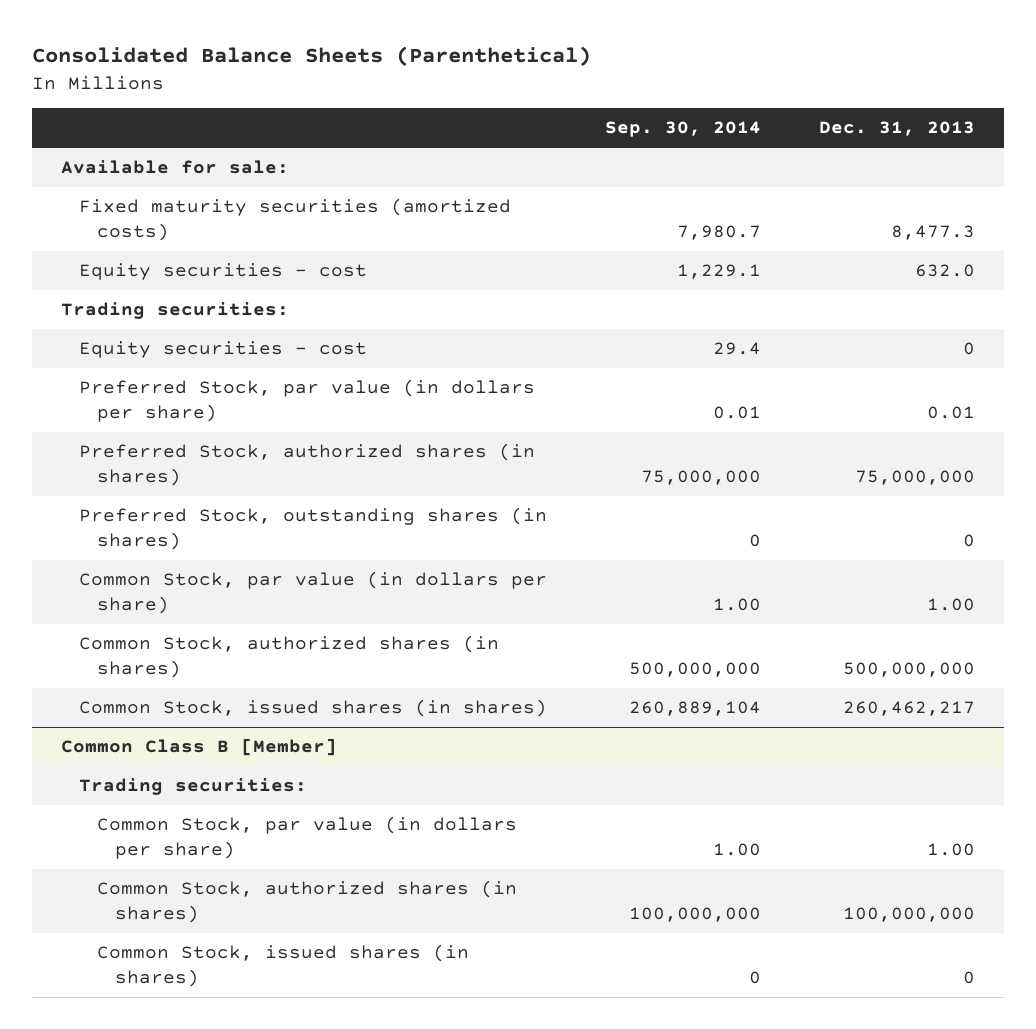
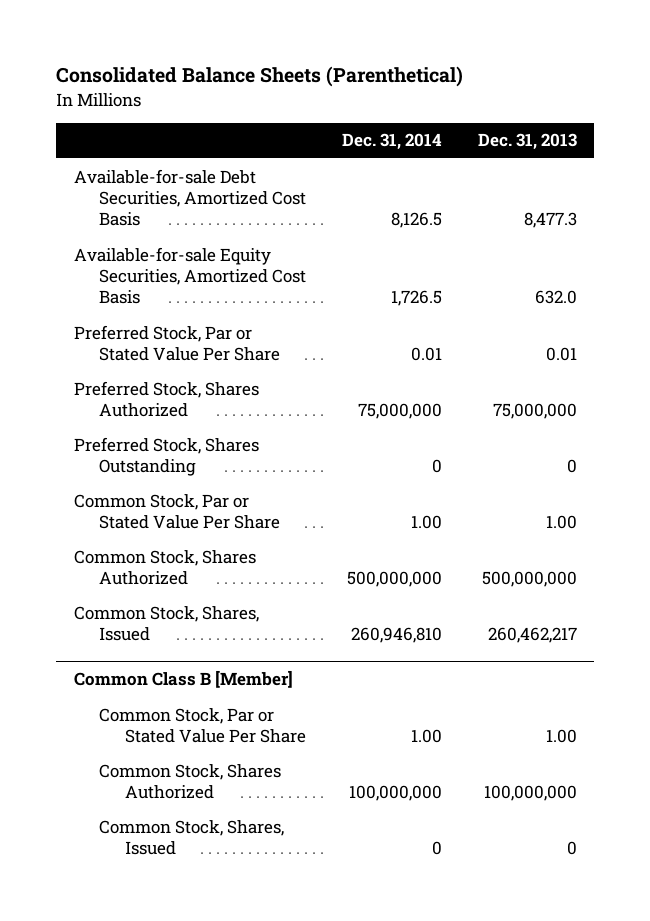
[605,121,762,138] Sep. 30, 2014 -> none
none -> [342,133,443,151] Dec. 31, 2014
[61,160,290,175] Available for sale: -> none
[61,302,290,320] Trading securities: -> none
[79,341,368,359] Equity securities - cost -> none
[79,198,512,242] Fixed maturity securities (amortized costs) -> [73,168,307,227] Available-for-sale Debt Securities, Amortized Cost Basis
[79,263,368,281] Equity securities - cost -> [73,246,307,305] Available-for-sale Equity Securities, Amortized Cost Basis
[79,379,536,423] Preferred Stock, par value (in dollars per share) -> [73,324,281,362] Preferred Stock, Par or Stated Value Per Share
[79,443,536,487] Preferred Stock, authorized shares (in shares) -> [73,380,259,418] Preferred Stock, Shares Authorized
[79,507,548,551] Preferred Stock, outstanding shares (in shares) -> [73,436,259,477] Preferred Stock, Shares Outstanding
[79,571,548,615] Common Stock, par value (in dollars per share) -> [73,493,281,530] Common Stock, Par or Stated Value Per Share
[79,635,500,679] Common Stock, authorized shares (in shares) -> [73,549,256,586] Common Stock, Shares Authorized
[79,699,548,718] Common Stock, issued shares (in shares) -> [73,605,259,642] Common Stock, Shares, Issued
[79,778,308,796] Trading securities: -> none
[97,816,518,860] Common Stock, par value (in dollars per share) -> [99,707,307,744] Common Stock, Par or Stated Value Per Share
[97,880,518,924] Common Stock, authorized shares (in shares) -> [99,763,282,800] Common Stock, Shares Authorized
[97,944,470,988] Common Stock, issued shares (in shares) -> [99,819,285,856] Common Stock, Shares, Issued

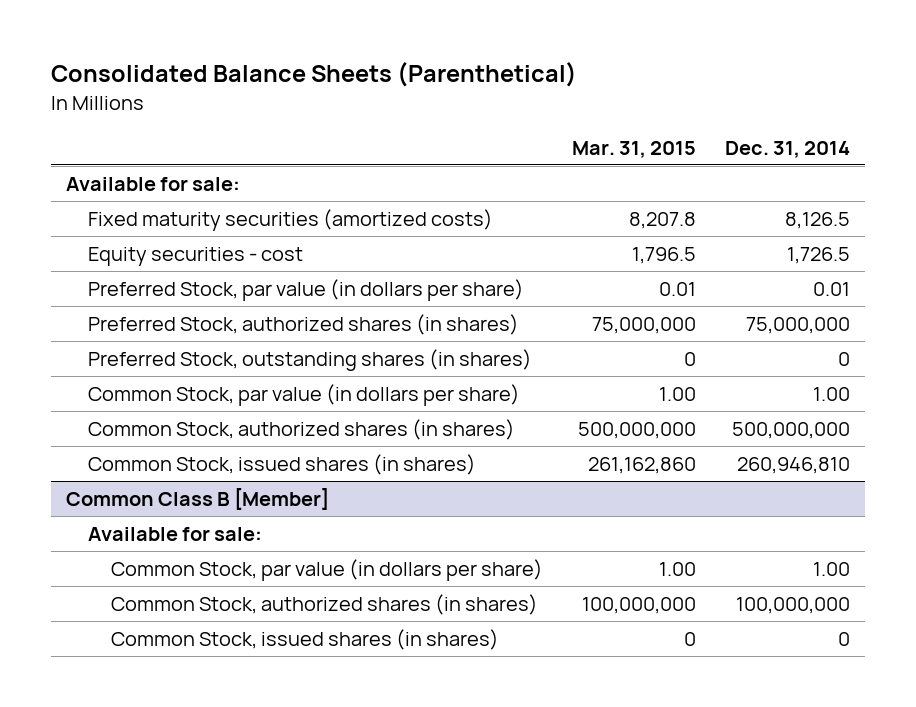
[477,133,577,151] Dec. 31, 2013 -> none
none -> [572,140,697,158] Mar. 31, 2015
none -> [65,176,240,191] Available for sale:
[73,168,307,227] Available-for-sale Debt Securities, Amortized Cost Basis -> [88,208,494,231] Fixed maturity securities (amortized costs)
[73,246,307,305] Available-for-sale Equity Securities, Amortized Cost Basis -> [88,246,304,266] Equity securities - cost
[73,324,281,362] Preferred Stock, Par or Stated Value Per Share -> [88,278,525,301] Preferred Stock, par value (in dollars per share)
[73,380,259,418] Preferred Stock, Shares Authorized -> [88,313,520,335] Preferred Stock, authorized shares (in shares)
[73,436,259,477] Preferred Stock, Shares Outstanding -> [88,348,533,371] Preferred Stock, outstanding shares (in shares)
[73,493,281,530] Common Stock, Par or Stated Value Per Share -> [88,383,521,406] Common Stock, par value (in dollars per share)
[73,549,256,586] Common Stock, Shares Authorized -> [88,418,516,440] Common Stock, authorized shares (in shares)
[73,605,259,642] Common Stock, Shares, Issued -> [88,453,477,475] Common Stock, issued shares (in shares)
none -> [88,526,263,541] Available for sale:
[99,707,307,744] Common Stock, Par or Stated Value Per Share -> [110,558,543,581] Common Stock, par value (in dollars per share)
[99,763,282,800] Common Stock, Shares Authorized -> [110,593,538,615] Common Stock, authorized shares (in shares)
[99,819,285,856] Common Stock, Shares, Issued -> [110,628,499,650] Common Stock, issued shares (in shares)

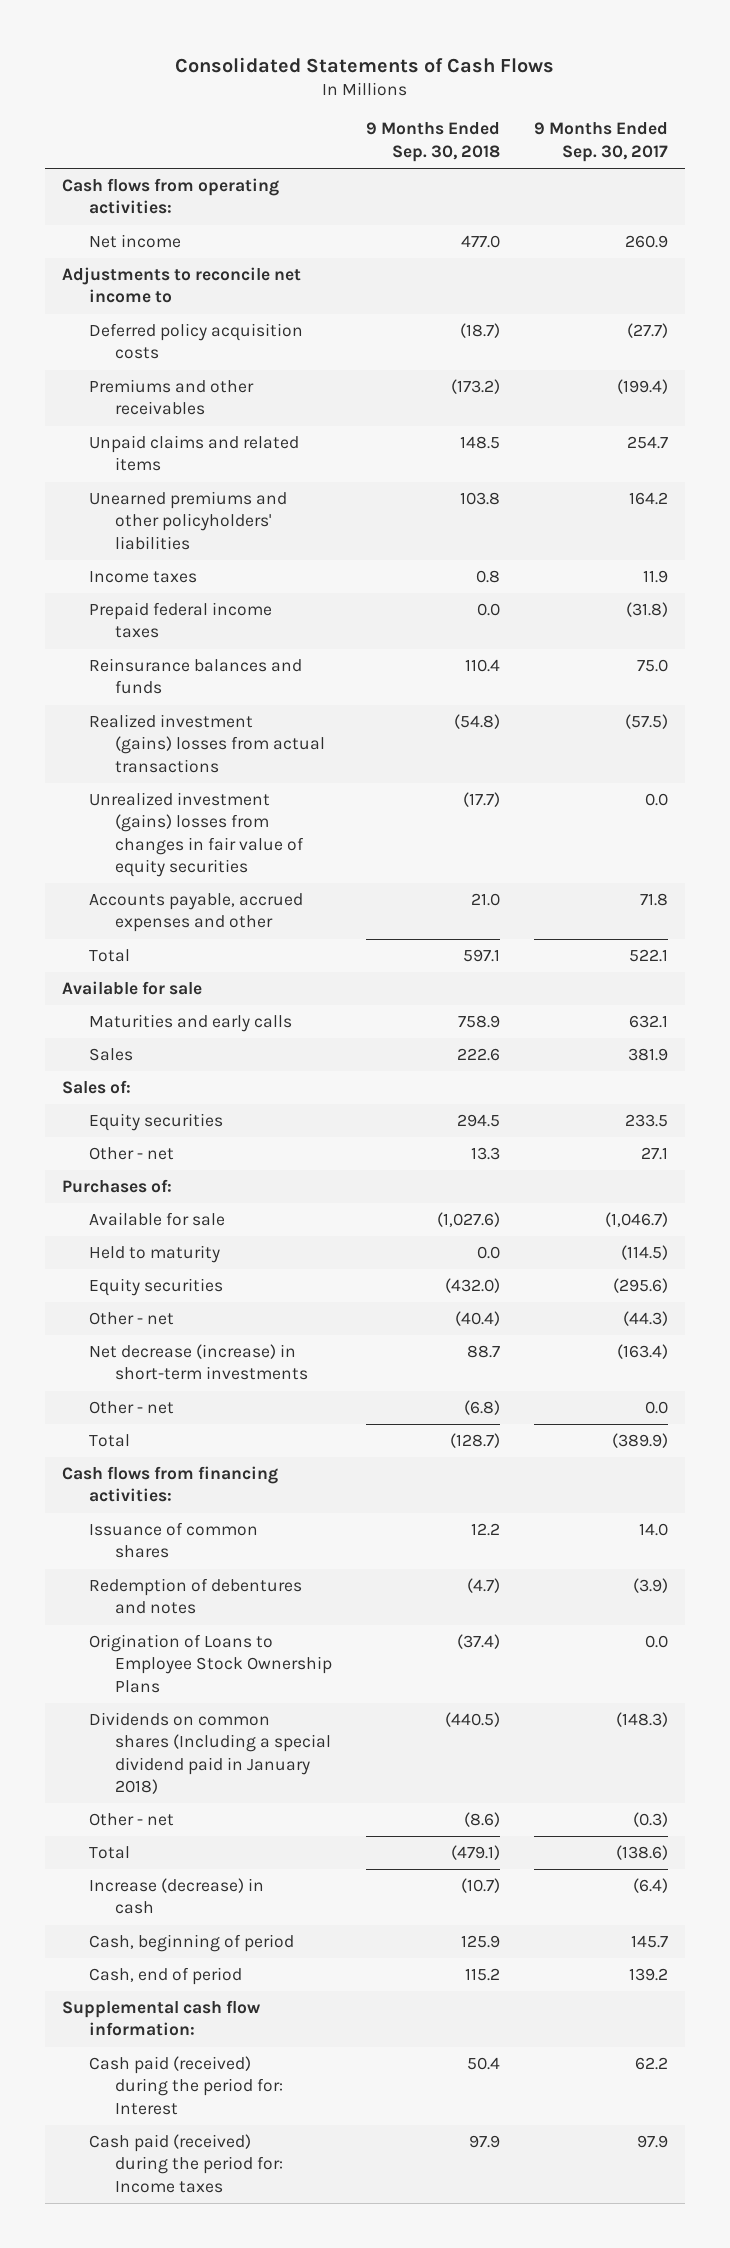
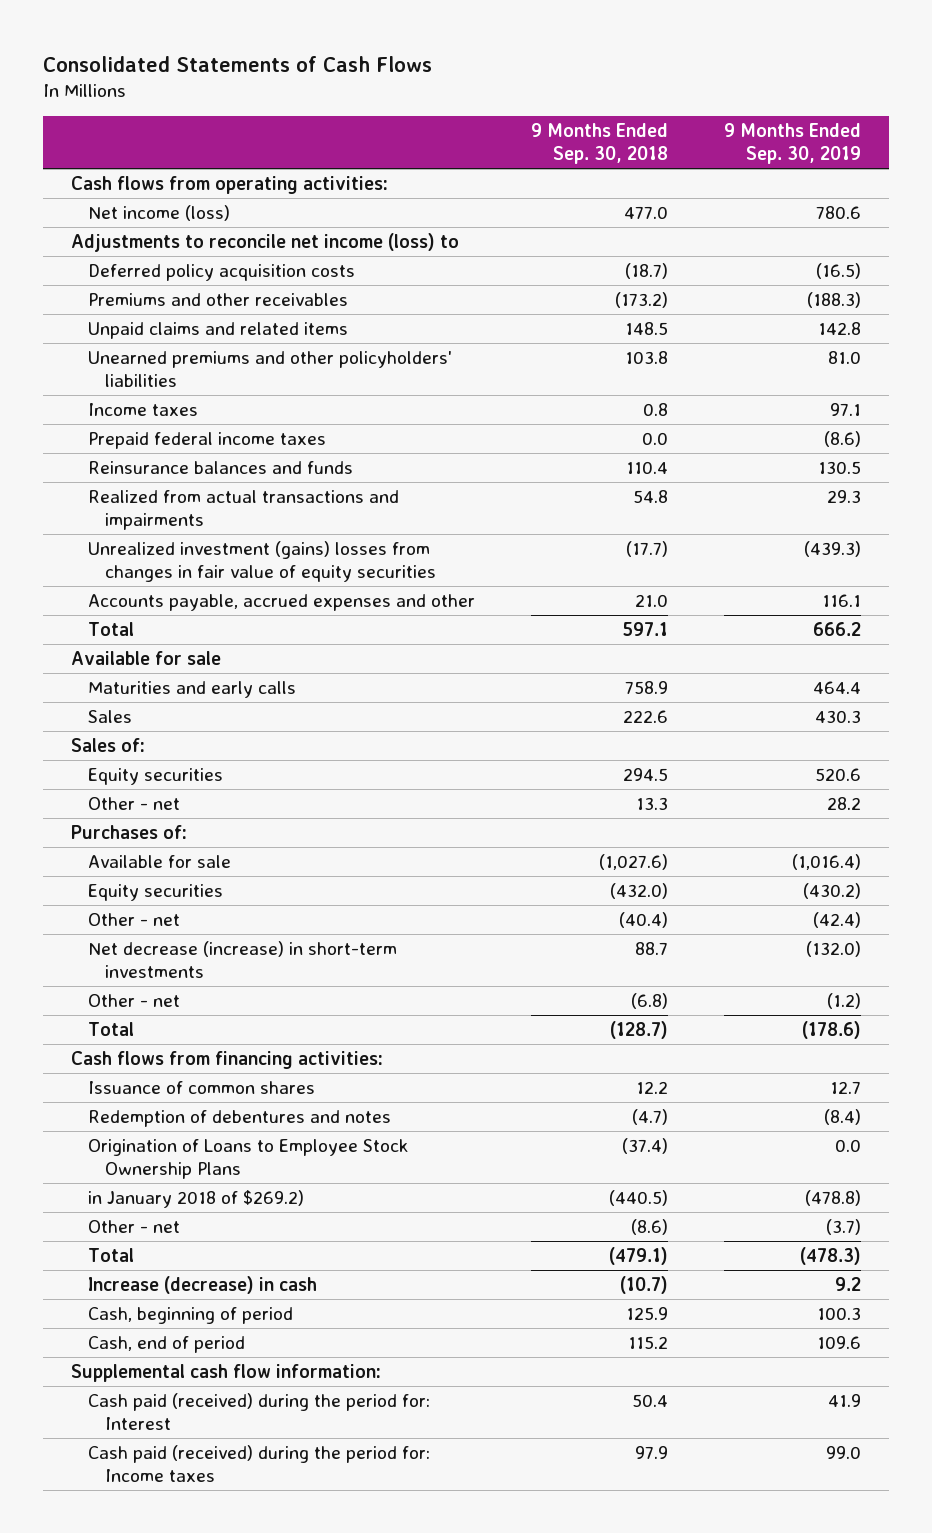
[534,122,669,162] 9 Months Ended Sep. 30, 2017 -> none
none -> [724,123,862,165] 9 Months Ended Sep. 30, 2019
[88,234,181,249] Net income -> [87,205,230,222] Net income (loss)
[61,267,301,304] Adjustments to reconcile net income to -> [71,233,460,253] Adjustments to reconcile net income (loss) to
[88,714,326,773] Realized investment (gains) losses from actual transactions -> none
none -> [87,490,399,530] Realized from actual transactions and impairments
[88,1245,220,1264] Held to maturity -> none
[88,1712,332,1795] Dividends on common shares (Including a special dividend paid in January 2018) -> [87,1190,304,1209] in January 2018 of $269.2)

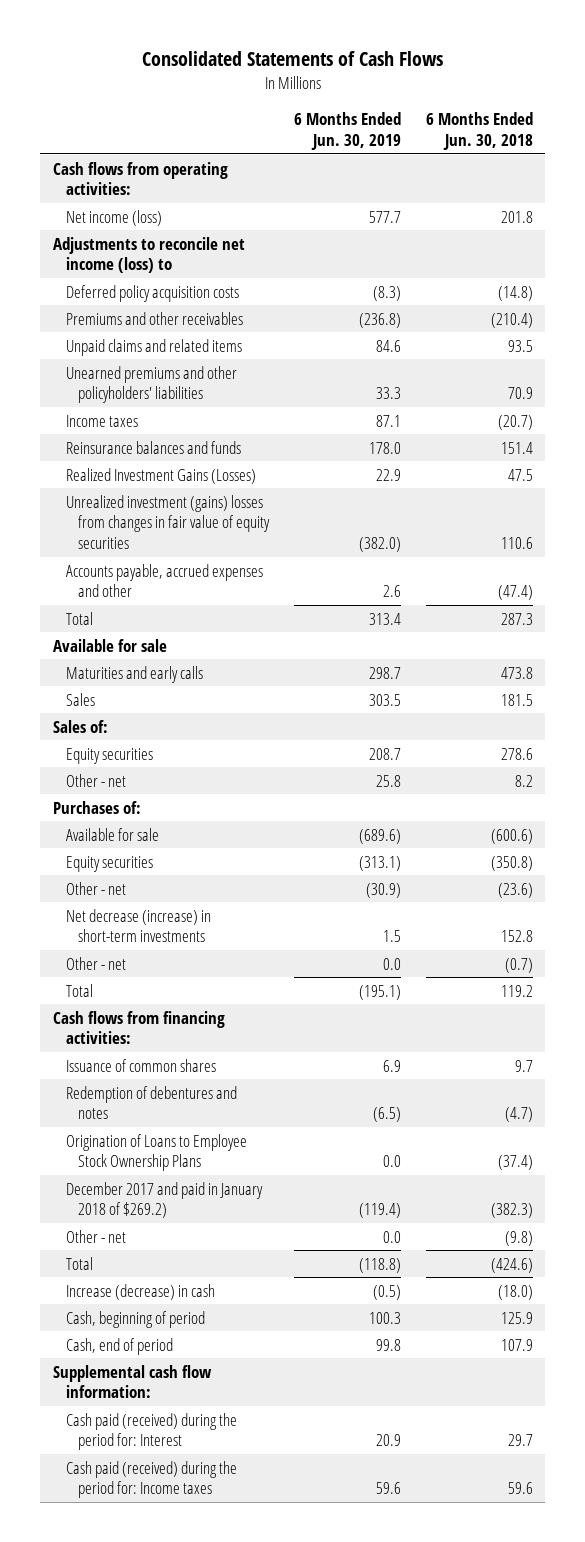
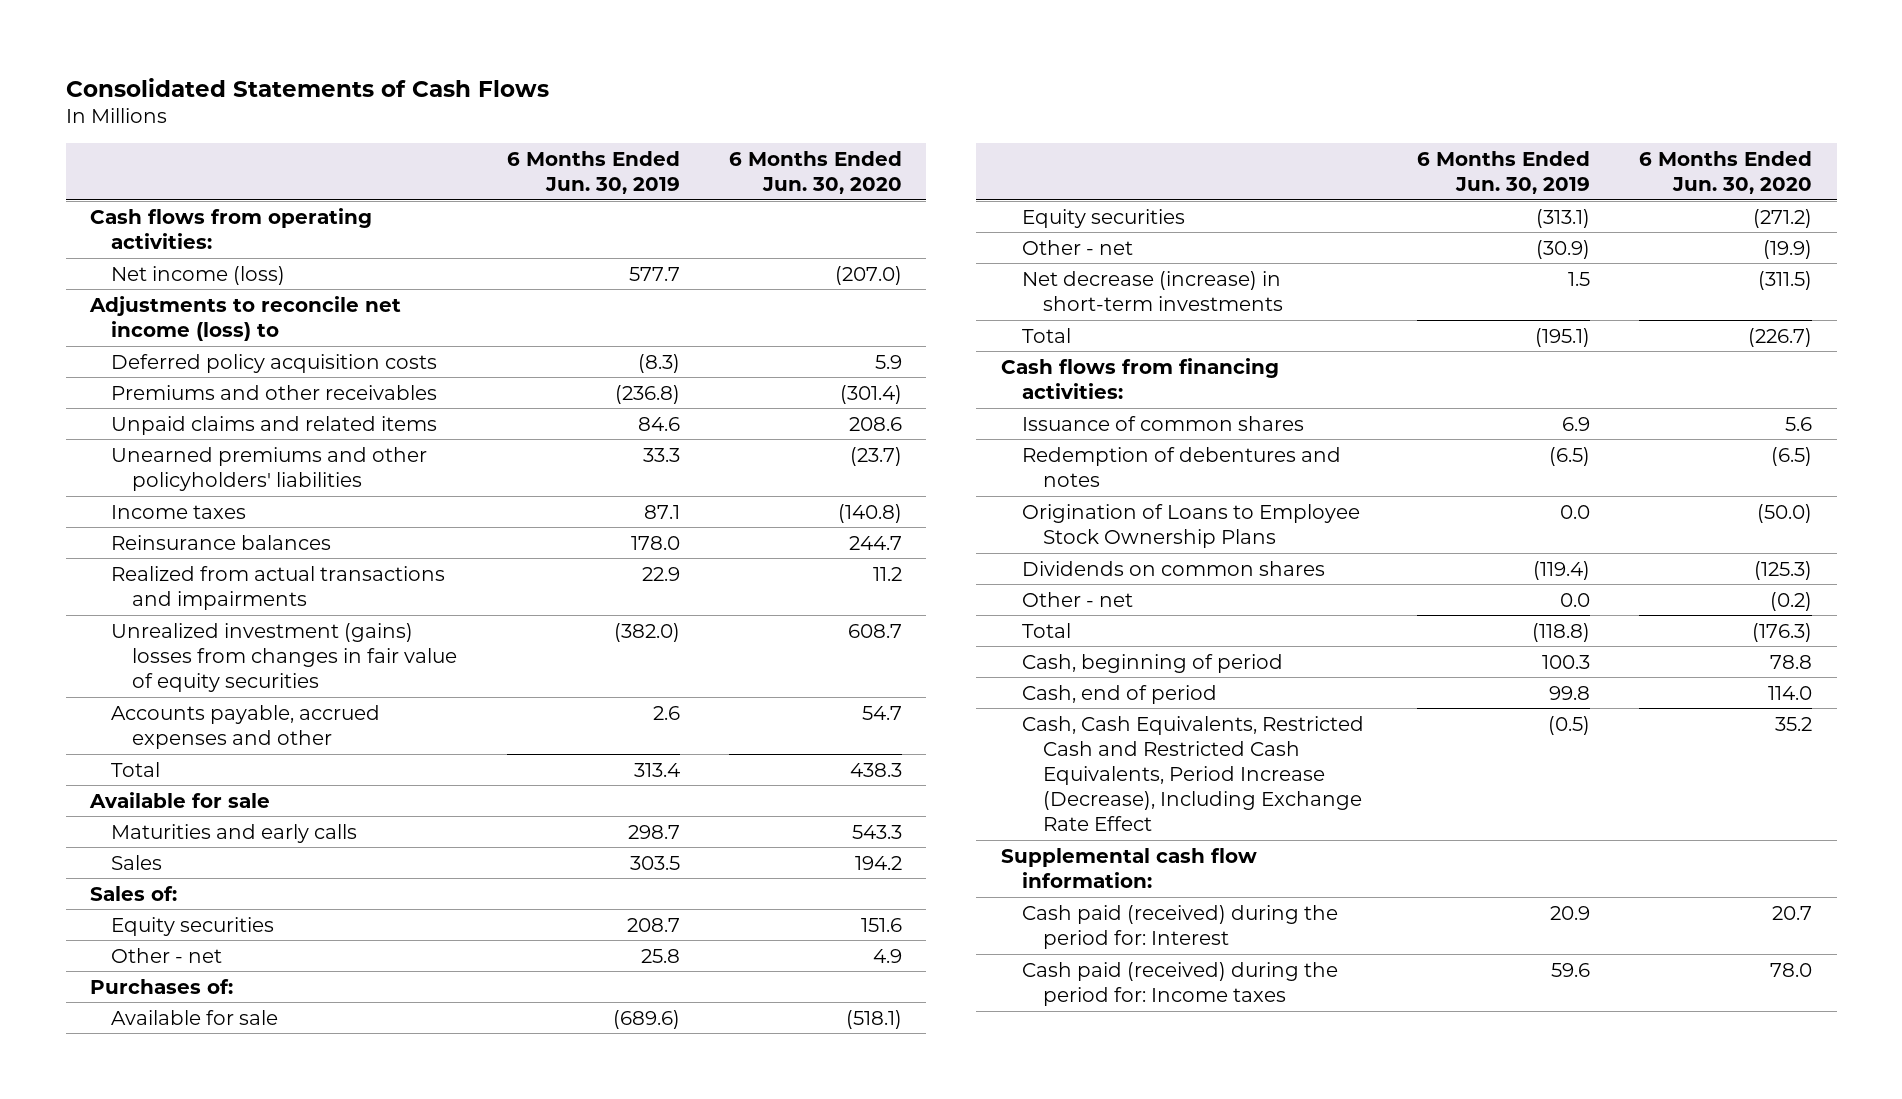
[425,112,533,151] 6 Months Ended Jun. 30, 2018 -> none
none -> [728,151,902,195] 6 Months Ended Jun. 30, 2020
[65,440,241,454] Reinsurance balances and funds -> [111,534,332,550] Reinsurance balances
[65,467,256,484] Realized Investment Gains (Losses) -> [111,565,446,610] Realized from actual transactions and impairments
[65,956,126,970] Other - net -> none
[65,1181,263,1219] December 2017 and paid in January 2018 of $269.2) -> [1021,560,1325,576] Dividends on common shares
[65,1283,215,1300] Increase (decrease) in cash -> none
none -> [1021,715,1364,831] Cash, Cash Equivalents, Restricted Cash and Restricted Cash Equivalents, Period Increase (Decrease), Including Exchange Rate Effect

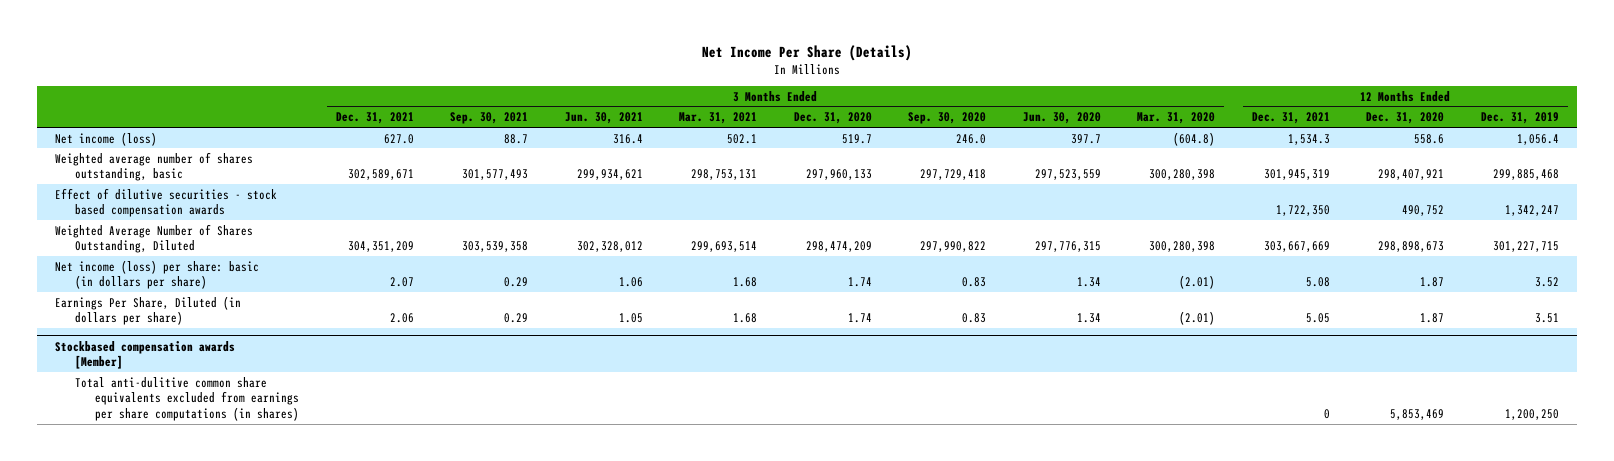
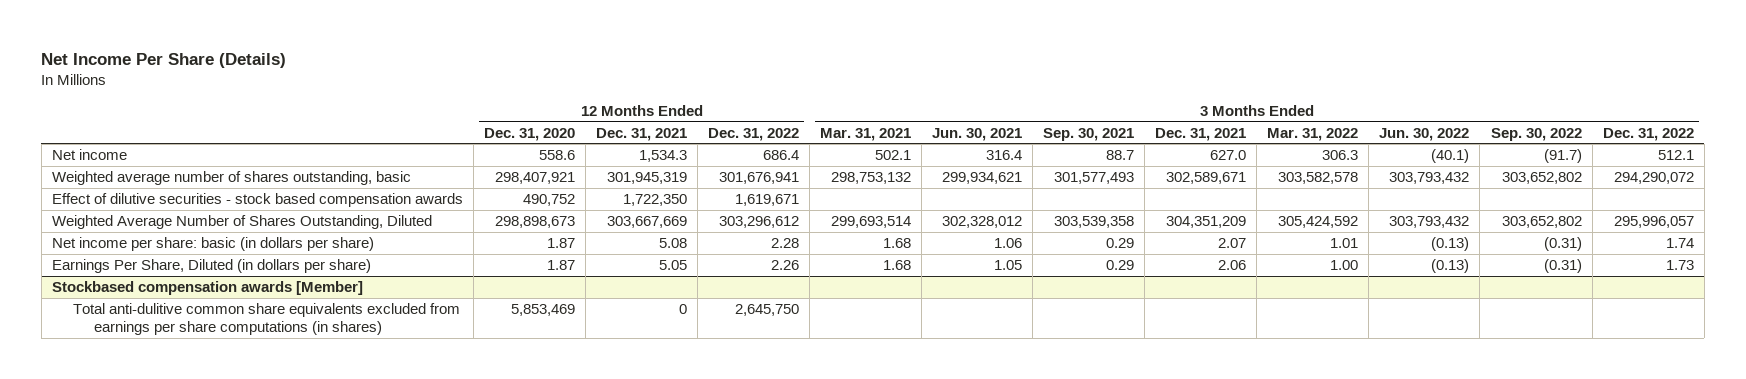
[793,112,872,125] Dec. 31, 2020 -> none
[908,112,987,125] Sep. 30, 2020 -> none
[1022,112,1101,125] Jun. 30, 2020 -> none
[1137,112,1216,125] Mar. 31, 2020 -> none
[1480,112,1559,125] Dec. 31, 2019 -> none
none -> [708,127,800,141] Dec. 31, 2022
none -> [1267,127,1359,141] Mar. 31, 2022
none -> [1379,127,1470,141] Jun. 30, 2022
none -> [1490,127,1582,141] Sep. 30, 2022
none -> [1602,127,1694,141] Dec. 31, 2022
[55,131,158,146] Net income (loss) -> [51,149,127,161] Net income
[691,169,758,181] 298,753,131 -> [831,172,912,185] 298,753,132
[55,259,260,290] Net income (loss) per share: basic (in dollars per share) -> [51,237,374,252] Net income per share: basic (in dollars per share)

